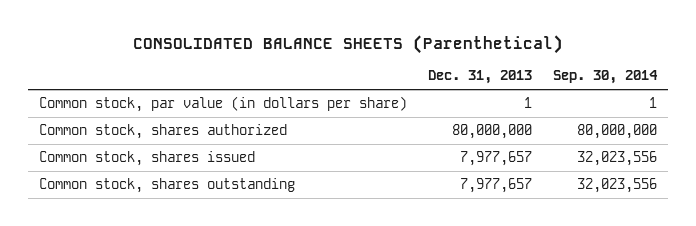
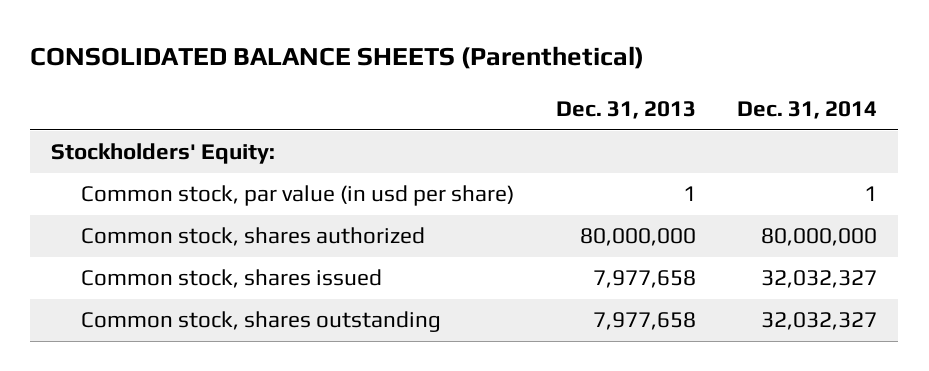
[553,70,659,85] Sep. 30, 2014 -> none
none -> [737,101,878,120] Dec. 31, 2014
none -> [51,143,276,165] Stockholders' Equity:
[38,96,407,113] Common stock, par value (in dollars per share) -> [81,185,515,207] Common stock, par value (in usd per share)
[460,151,533,167] 7,977,657 -> [592,270,696,289] 7,977,658
[460,178,533,194] 7,977,657 -> [592,312,696,331] 7,977,658

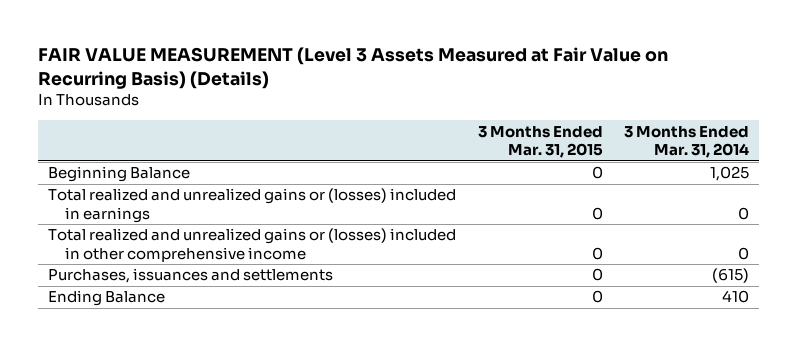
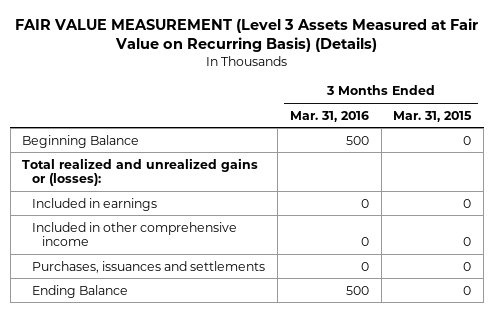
[623,125,749,159] 3 Months Ended Mar. 31, 2014 -> none
none -> [289,110,369,122] Mar. 31, 2016
none -> [22,157,259,187] Total realized and unrealized gains or (losses):
[48,188,457,223] Total realized and unrealized gains or (losses) included in earnings -> [32,197,158,211] Included in earnings
[48,228,457,262] Total realized and unrealized gains or (losses) included in other comprehensive income -> [32,221,238,247] Included in other comprehensive income

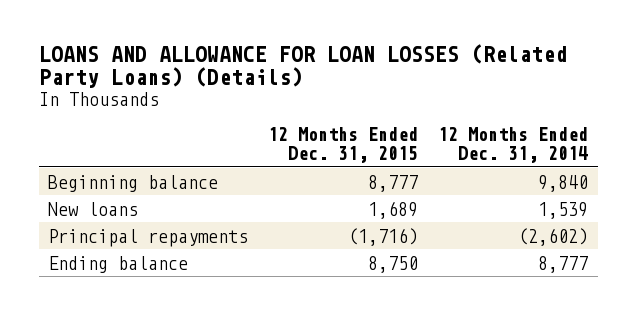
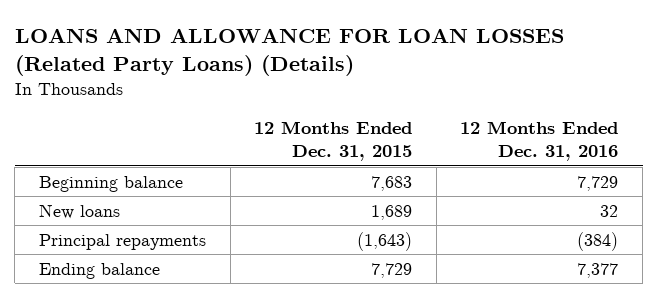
[437,127,588,164] 12 Months Ended Dec. 31, 2014 -> none
none -> [460,121,619,162] 12 Months Ended Dec. 31, 2016
[368,174,419,192] 8,777 -> [371,175,413,191] 7,683
[348,227,419,246] (1,716) -> [357,231,413,251] (1,643)
[368,255,419,273] 8,750 -> [371,262,413,278] 7,729

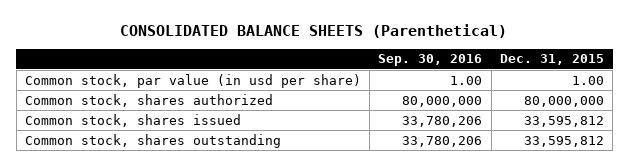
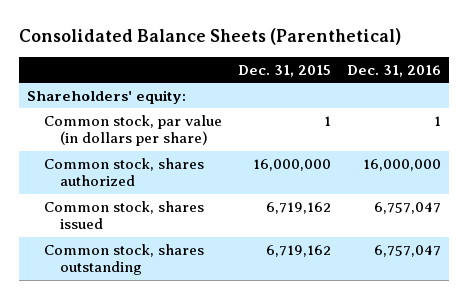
[120,23,508,38] CONSOLIDATED BALANCE SHEETS (Parenthetical) -> [19,28,402,46] Consolidated Balance Sheets (Parenthetical)
[378,54,483,67] Sep. 30, 2016 -> none
none -> [346,65,441,78] Dec. 31, 2016
none -> [27,89,187,104] Shareholders' equity:
[24,73,361,88] Common stock, par value (in usd per share) -> [43,114,222,147] Common stock, par value (in dollars per share)
[571,75,604,85] 1.00 -> [323,115,331,126] 1
[523,95,604,107] 80,000,000 -> [252,158,331,171] 16,000,000
[523,115,604,127] 33,595,812 -> [265,201,331,214] 6,719,162
[523,135,604,147] 33,595,812 -> [265,244,331,257] 6,719,162

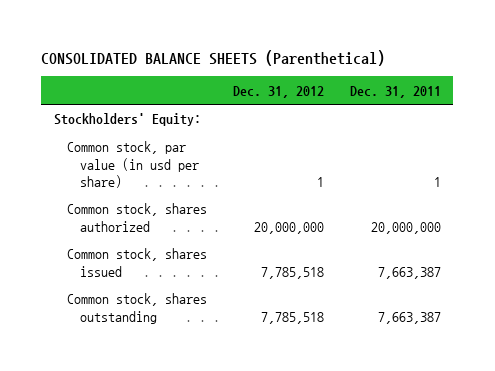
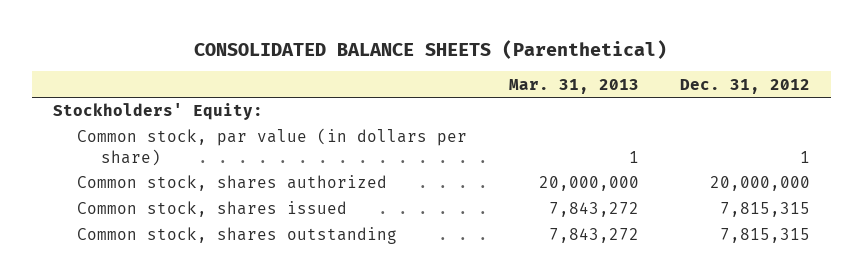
[349,85,441,98] Dec. 31, 2011 -> none
none -> [508,78,639,94] Mar. 31, 2013
[66,141,199,188] Common stock, par value (in usd per share) -> [76,128,467,166] Common stock, par value (in dollars per share)
[260,266,324,279] 7,785,518 -> [720,202,811,218] 7,815,315
[260,311,324,324] 7,785,518 -> [720,228,811,244] 7,815,315

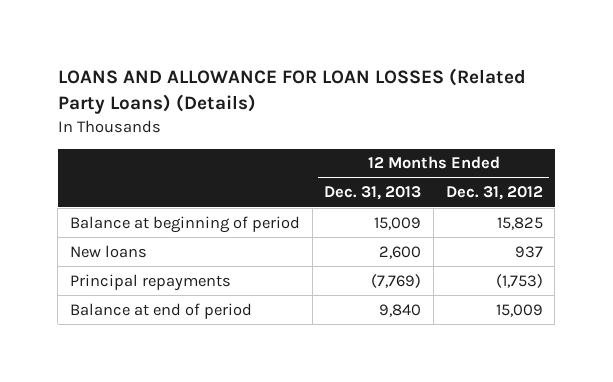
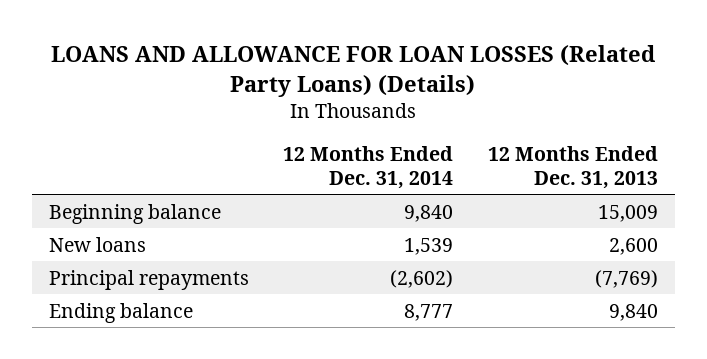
[445,186,543,201] Dec. 31, 2012 -> none
none -> [283,145,454,189] 12 Months Ended Dec. 31, 2014
[69,215,300,233] Balance at beginning of period -> [49,203,222,224] Beginning balance
[69,302,252,319] Balance at end of period -> [49,302,194,323] Ending balance

